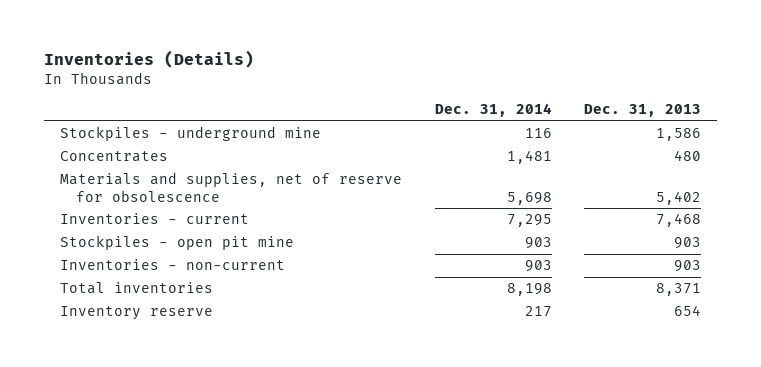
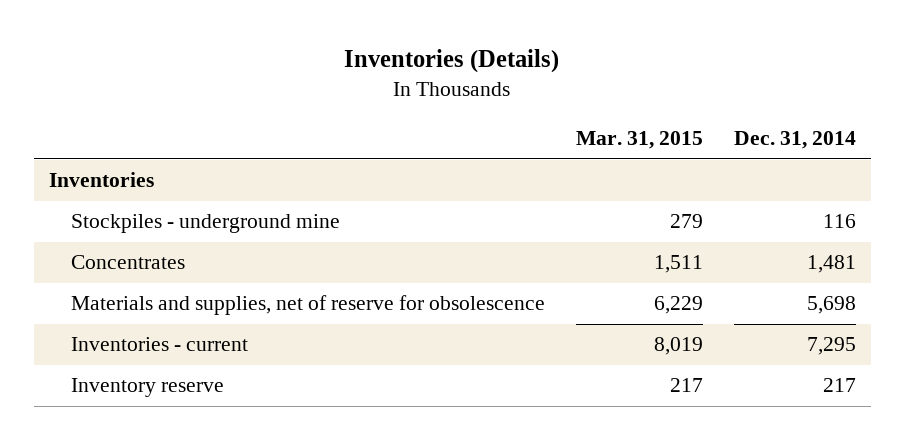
[583,104,701,118] Dec. 31, 2013 -> none
none -> [575,131,703,150] Mar. 31, 2015
none -> [49,172,155,188] Inventories
[60,235,295,251] Stockpiles - open pit mine -> none
[60,259,286,271] Inventories - non-current -> none
[60,282,214,295] Total inventories -> none

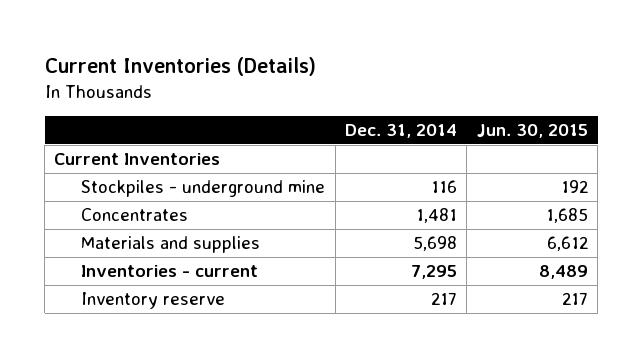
[344,49,560,74] Inventories (Details) -> [44,56,316,76] Current Inventories (Details)
[575,131,703,150] Mar. 31, 2015 -> none
none -> [476,124,588,139] Jun. 30, 2015
[49,172,155,188] Inventories -> [54,153,221,166] Current Inventories
[71,295,546,316] Materials and supplies, net of reserve for obsolescence -> [81,236,261,254] Materials and supplies

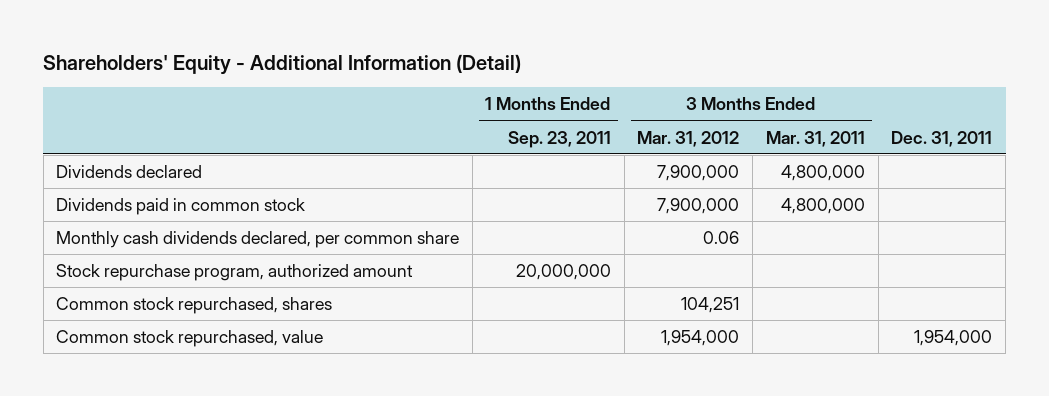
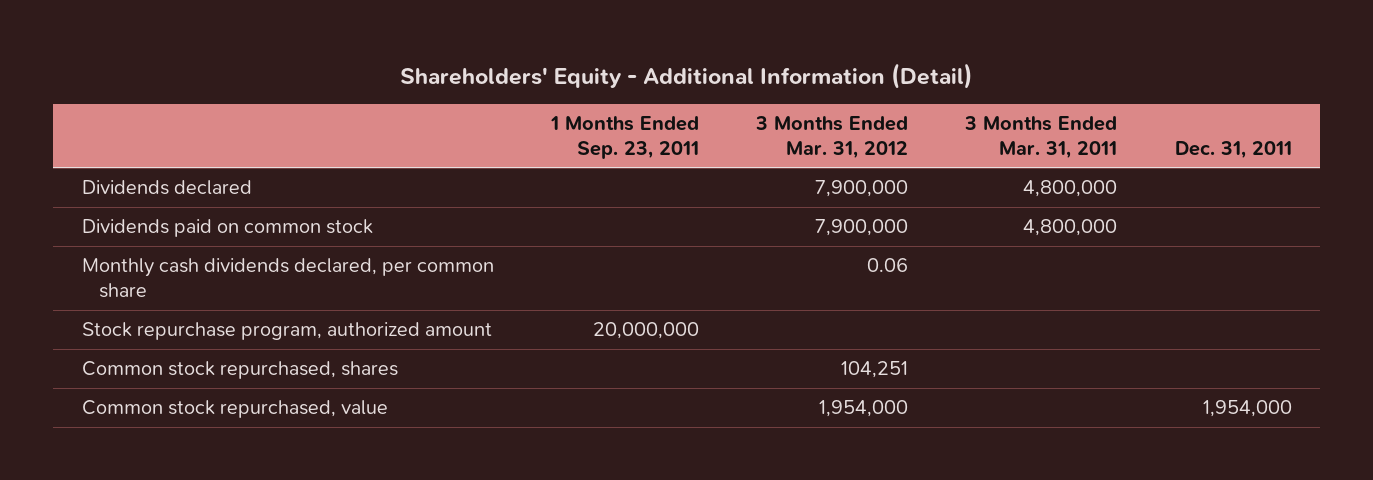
[56,197,306,215] Dividends paid in common stock -> [81,219,373,238] Dividends paid on common stock

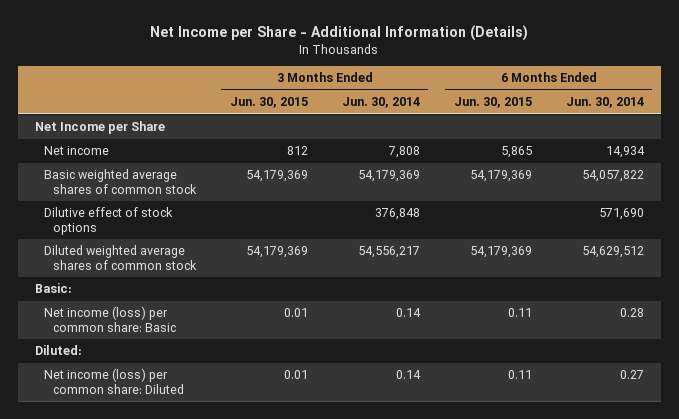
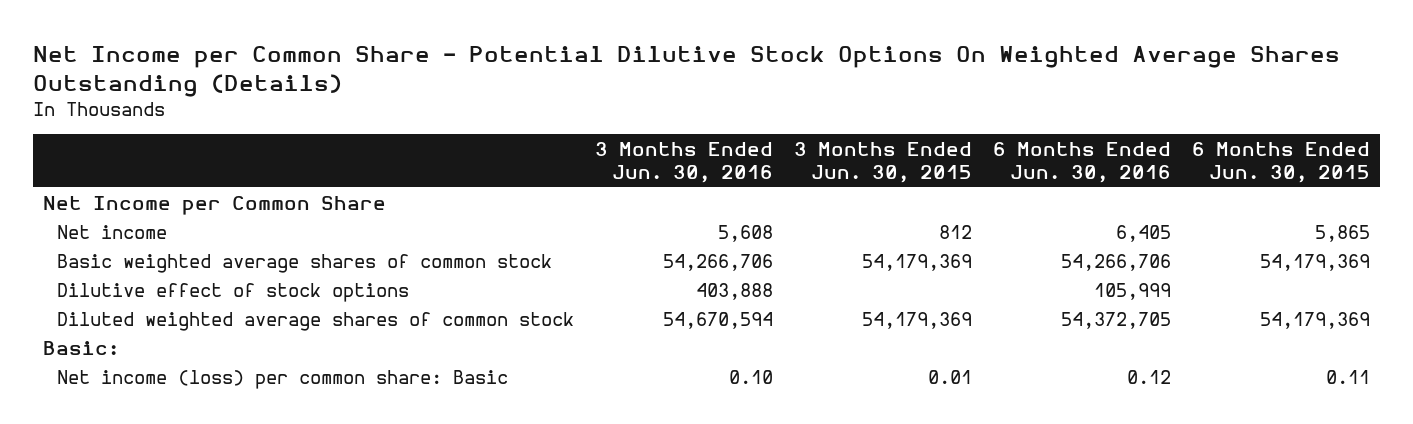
[150,25,529,42] Net Income per Share - Additional Information (Details) -> [32,45,1340,97] Net Income per Common Share - Potential Dilutive Stock Options On Weighted Average Shares Outstanding (Details)
[341,97,420,109] Jun. 30, 2014 -> none
[565,97,644,109] Jun. 30, 2014 -> none
none -> [595,141,774,184] 3 Months Ended Jun. 30, 2016
none -> [993,141,1172,184] 6 Months Ended Jun. 30, 2016
[34,121,165,135] Net Income per Share -> [43,195,387,215] Net Income per Common Share
[34,345,82,356] Diluted: -> none
[43,368,184,394] Net income (loss) per common share: Diluted -> none

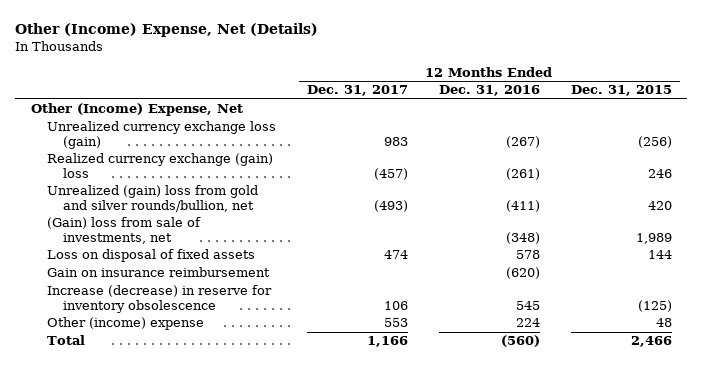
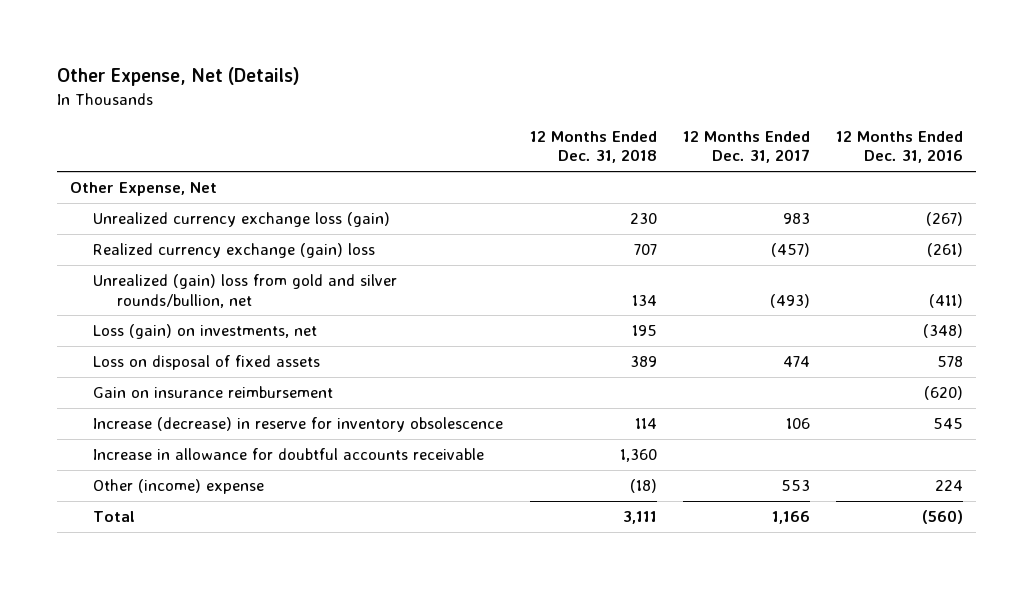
[15,23,319,38] Other (Income) Expense, Net (Details) -> [56,67,300,87] Other Expense, Net (Details)
[570,85,672,97] Dec. 31, 2015 -> none
none -> [529,130,657,164] 12 Months Ended Dec. 31, 2018
[30,103,243,117] Other (Income) Expense, Net -> [70,181,218,196] Other Expense, Net
[47,217,202,245] (Gain) loss from sale of investments, net -> [93,323,318,339] Loss (gain) on investments, net
none -> [93,447,485,460] Increase in allowance for doubtful accounts receivable

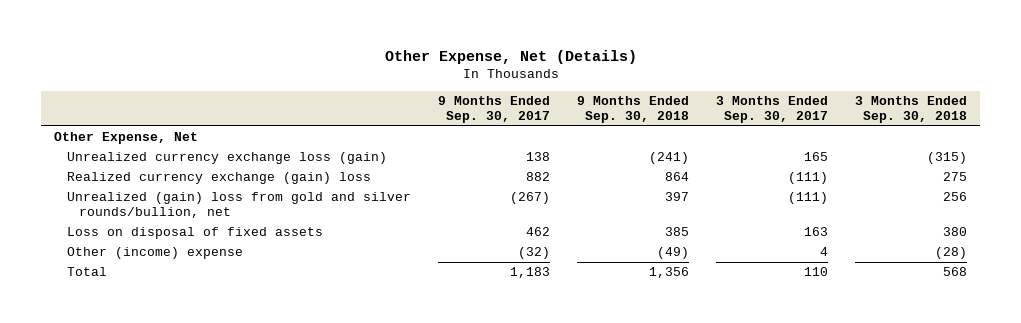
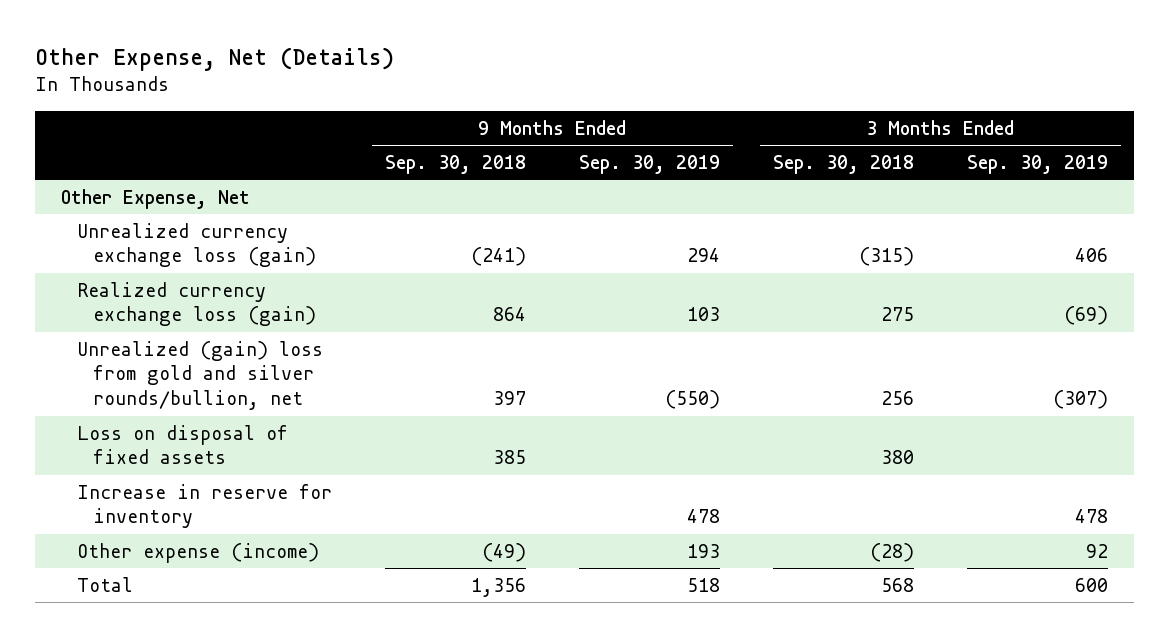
[437,95,550,124] 9 Months Ended Sep. 30, 2017 -> none
[715,95,828,124] 3 Months Ended Sep. 30, 2017 -> none
none -> [578,154,720,174] Sep. 30, 2019
none -> [966,154,1108,174] Sep. 30, 2019
[66,172,371,185] Realized currency exchange (gain) loss -> [77,281,317,327] Realized currency exchange loss (gain)
none -> [77,483,333,529] Increase in reserve for inventory
[66,247,243,260] Other (income) expense -> [77,542,320,563] Other expense (income)

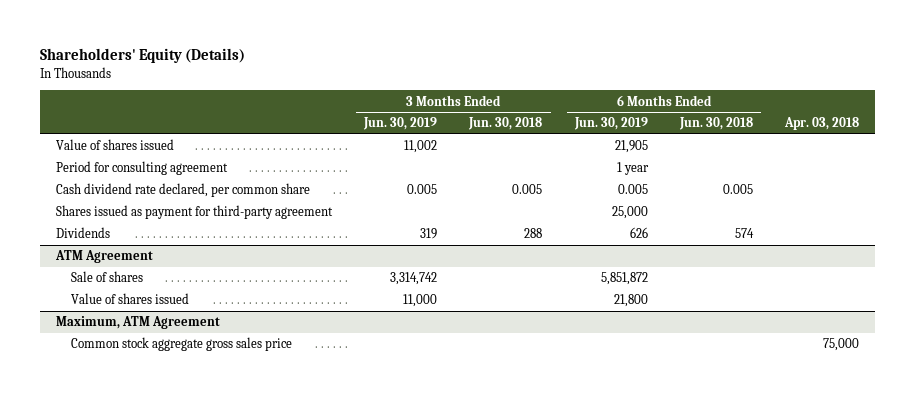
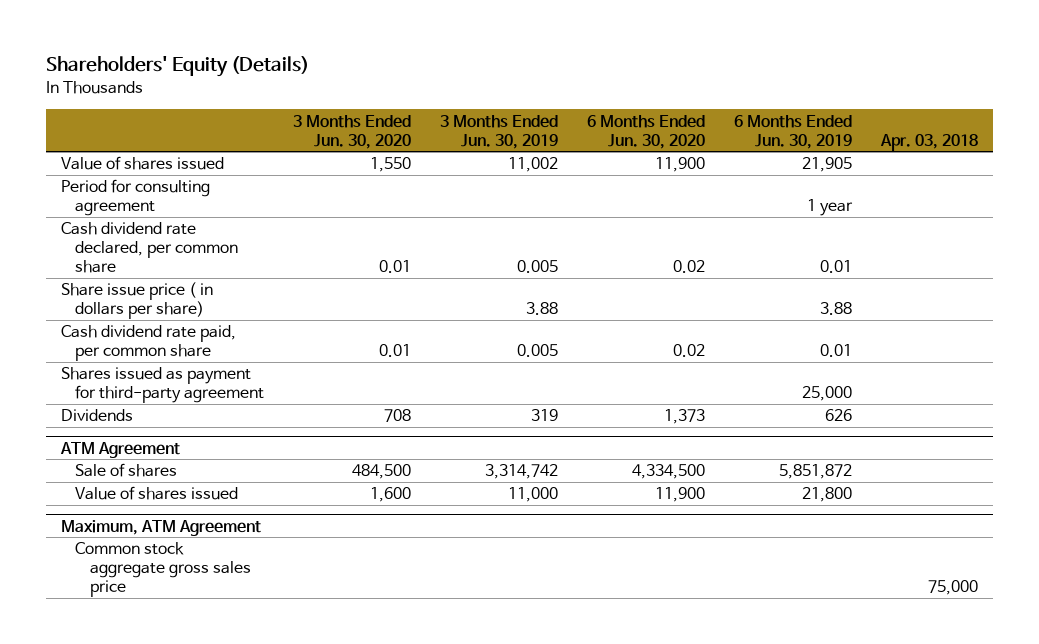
[468,117,543,131] Jun. 30, 2018 -> none
[678,117,753,131] Jun. 30, 2018 -> none
none -> [293,114,412,149] 3 Months Ended Jun. 30, 2020
none -> [587,114,706,149] 6 Months Ended Jun. 30, 2020
[617,184,648,195] 0.005 -> [820,259,853,273] 0.01
none -> [60,282,213,320] Share issue price ( in dollars per share)
none -> [60,325,236,362] Cash dividend rate paid, per common share

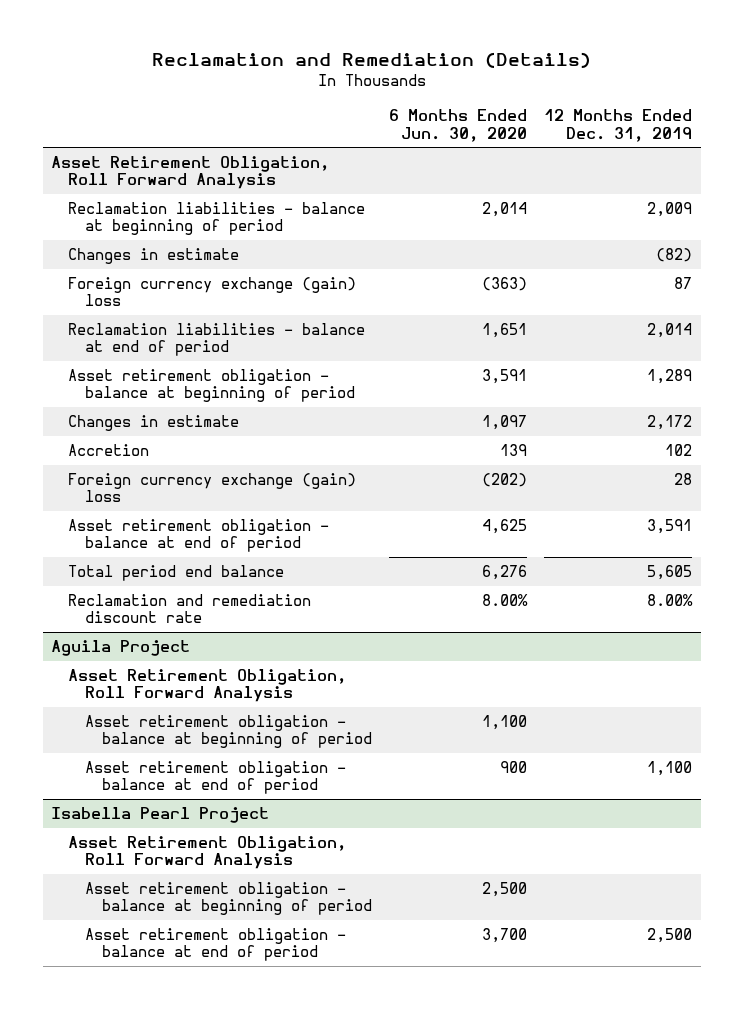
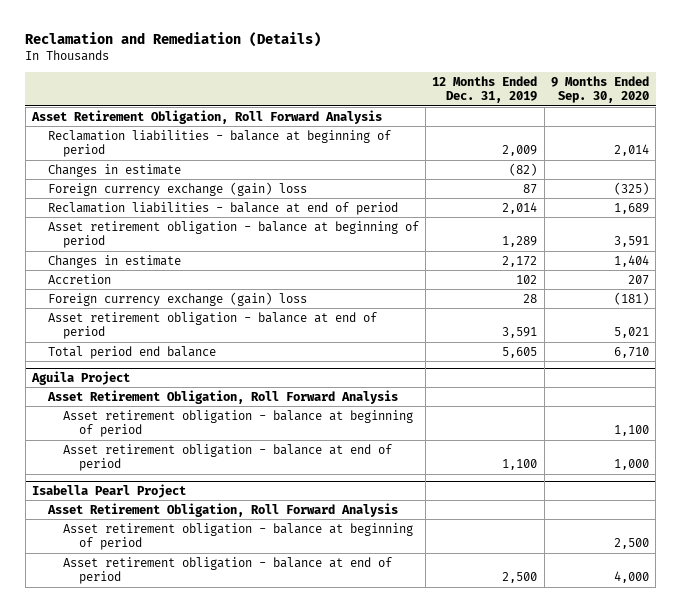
[388,109,527,142] 6 Months Ended Jun. 30, 2020 -> none
none -> [550,75,649,104] 9 Months Ended Sep. 30, 2020
[68,593,312,624] Reclamation and remediation discount rate -> none

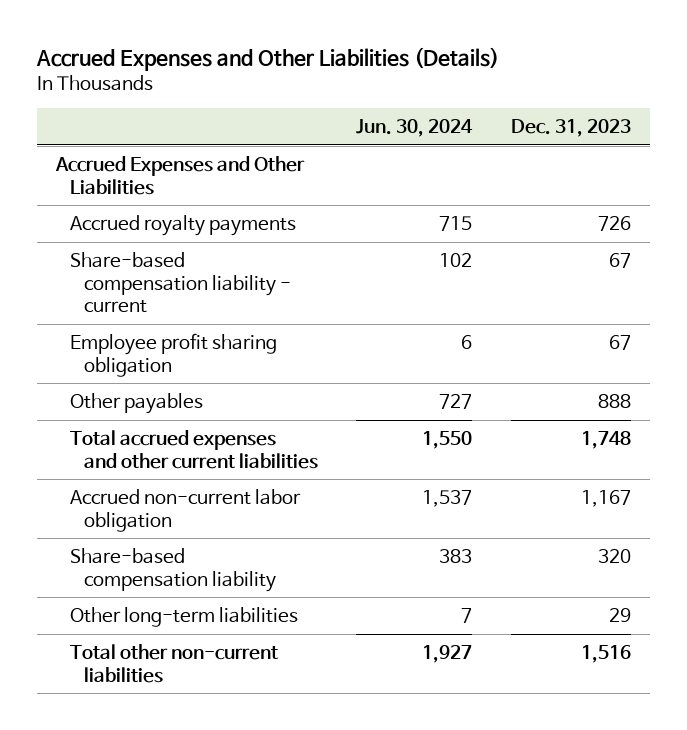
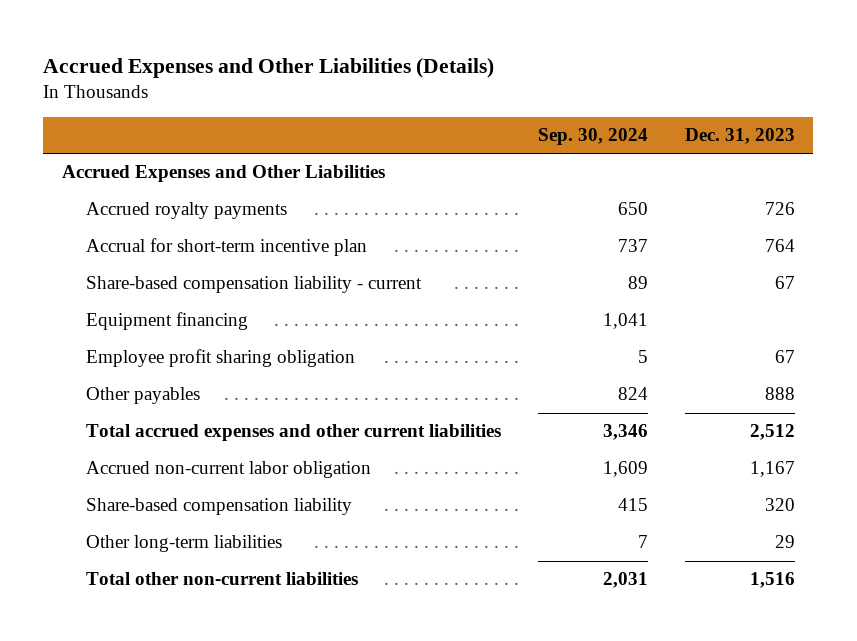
[356,119,474,138] Jun. 30, 2024 -> none
none -> [537,128,648,146] Sep. 30, 2024
none -> [85,238,367,257] Accrual for short-term incentive plan
none -> [85,312,248,331] Equipment financing
[580,430,631,449] 1,748 -> [749,424,795,441] 2,512

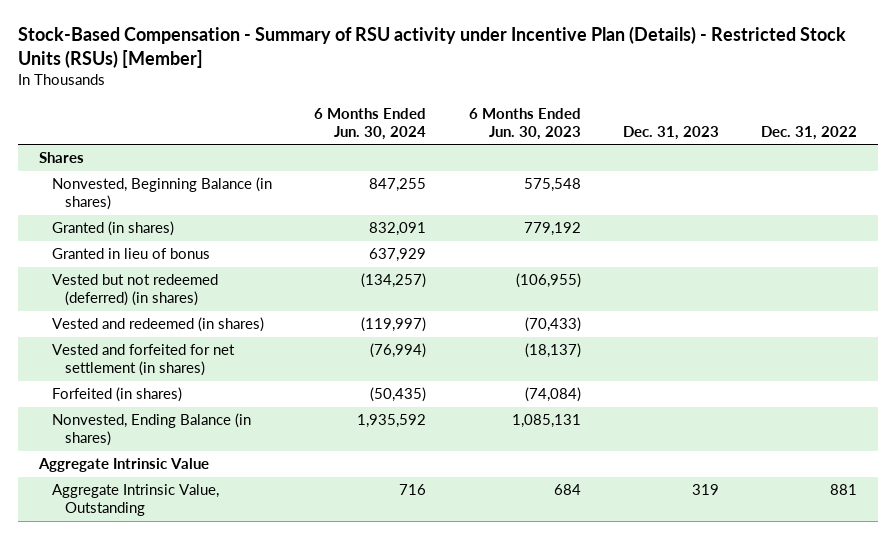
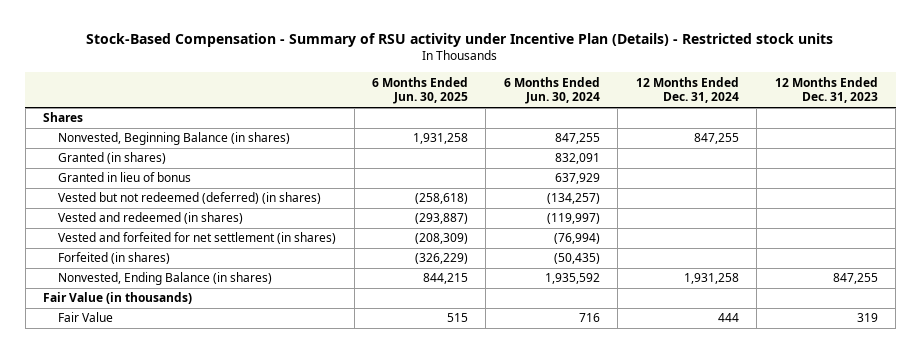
[18,26,847,68] Stock-Based Compensation - Summary of RSU activity under Incentive Plan (Details) - Restricted Stock Units (RSUs) [Member] -> [86,32,834,47] Stock-Based Compensation - Summary of RSU activity under Incentive Plan (Details) - Restricted stock units
[468,107,581,140] 6 Months Ended Jun. 30, 2023 -> none
[622,125,719,140] Dec. 31, 2023 -> none
[760,125,857,140] Dec. 31, 2022 -> none
none -> [371,76,468,105] 6 Months Ended Jun. 30, 2025
none -> [635,76,739,104] 12 Months Ended Dec. 31, 2024
none -> [774,76,878,104] 12 Months Ended Dec. 31, 2023
[38,458,210,473] Aggregate Intrinsic Value -> none
none -> [42,292,192,305] Fair Value (in thousands)
[52,484,220,517] Aggregate Intrinsic Value, Outstanding -> [58,312,114,323] Fair Value

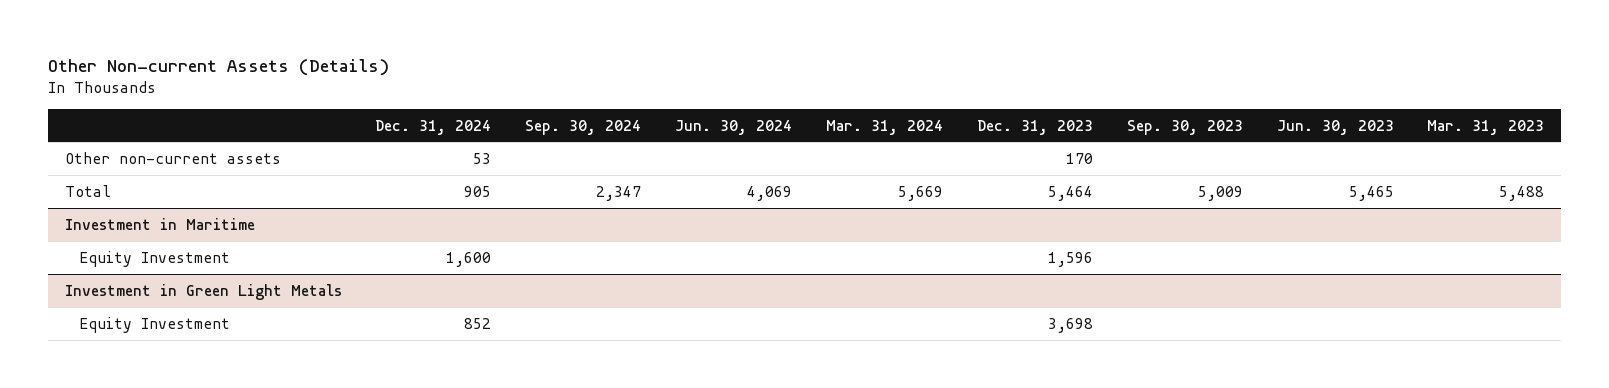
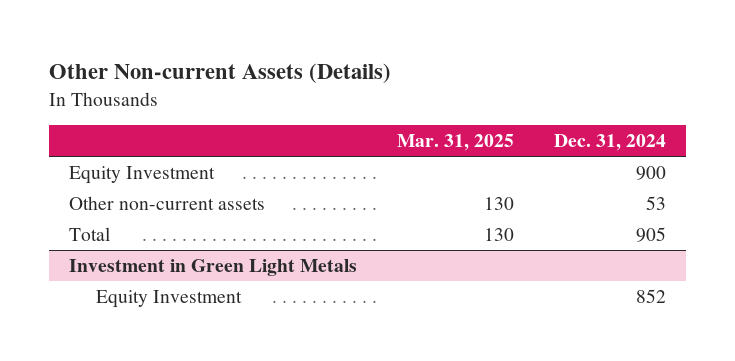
[525,119,642,135] Sep. 30, 2024 -> none
[675,119,793,135] Jun. 30, 2024 -> none
[826,119,944,135] Mar. 31, 2024 -> none
[976,119,1093,135] Dec. 31, 2023 -> none
[1126,119,1243,135] Sep. 30, 2023 -> none
[1276,119,1394,135] Jun. 30, 2023 -> none
[1427,119,1545,135] Mar. 31, 2023 -> none
none -> [396,134,514,152] Mar. 31, 2025
none -> [68,165,215,184] Equity Investment
[64,217,255,230] Investment in Maritime -> none
[78,250,230,267] Equity Investment -> none

